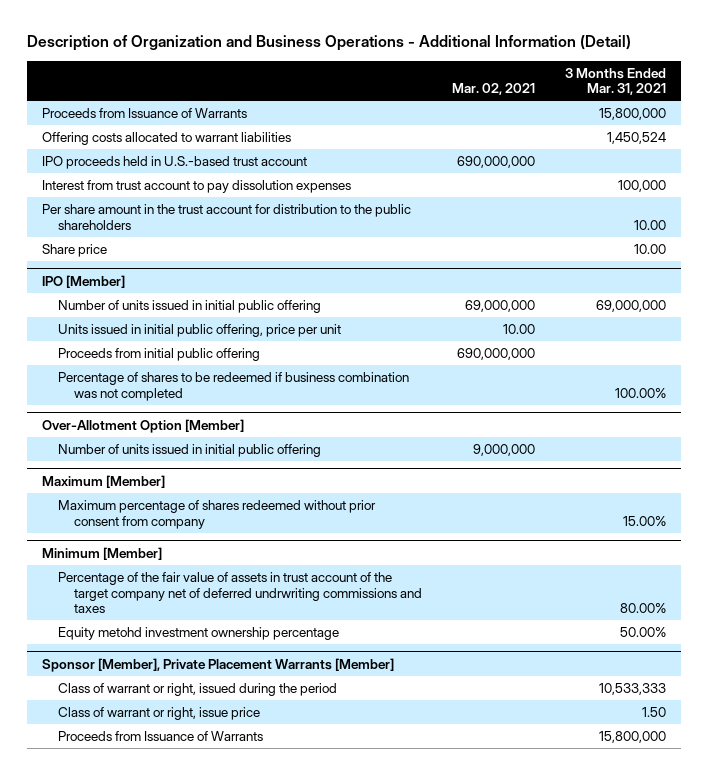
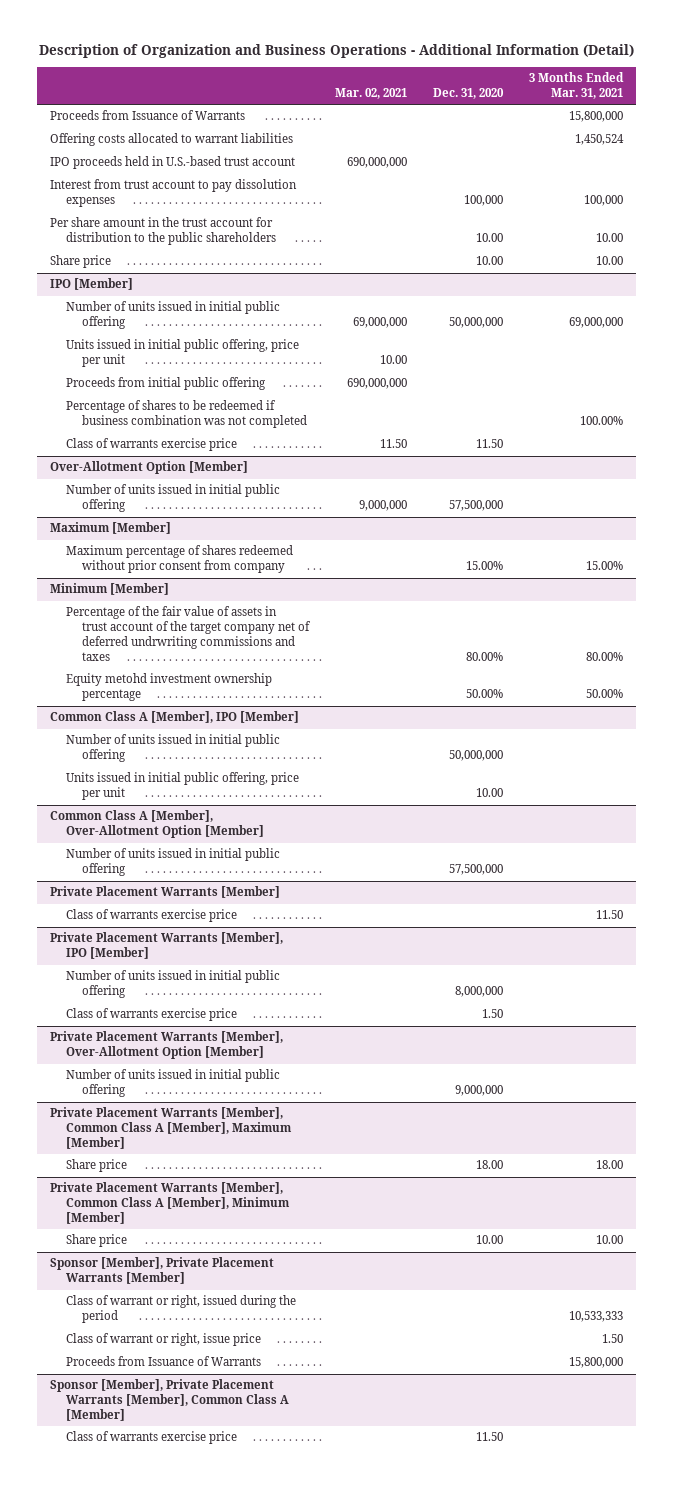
none -> [433,88,505,100] Dec. 31, 2020
none -> [66,438,238,452] Class of warrants exercise price
none -> [49,711,299,724] Common Class A [Member], IPO [Member]
none -> [66,734,281,763] Number of units issued in initial public offering
none -> [66,772,300,801] Units issued in initial public offering, price per unit
none -> [49,810,265,839] Common Class A [Member], Over-Allotment Option [Member]
none -> [66,848,281,877] Number of units issued in initial public offering
none -> [49,886,280,899] Private Placement Warrants [Member]
none -> [66,909,238,923] Class of warrants exercise price
none -> [49,932,283,960] Private Placement Warrants [Member], IPO [Member]
none -> [66,970,281,999] Number of units issued in initial public offering
none -> [66,1008,238,1022] Class of warrants exercise price
none -> [49,1031,283,1060] Private Placement Warrants [Member], Over-Allotment Option [Member]
none -> [66,1069,281,1098] Number of units issued in initial public offering
none -> [49,1107,293,1150] Private Placement Warrants [Member], Common Class A [Member], Maximum [Member]
none -> [66,1159,128,1173] Share price
none -> [49,1182,291,1225] Private Placement Warrants [Member], Common Class A [Member], Minimum [Member]
none -> [66,1234,128,1248] Share price
none -> [49,1379,290,1422] Sponsor [Member], Private Placement Warrants [Member], Common Class A [Member]
none -> [66,1431,238,1445] Class of warrants exercise price

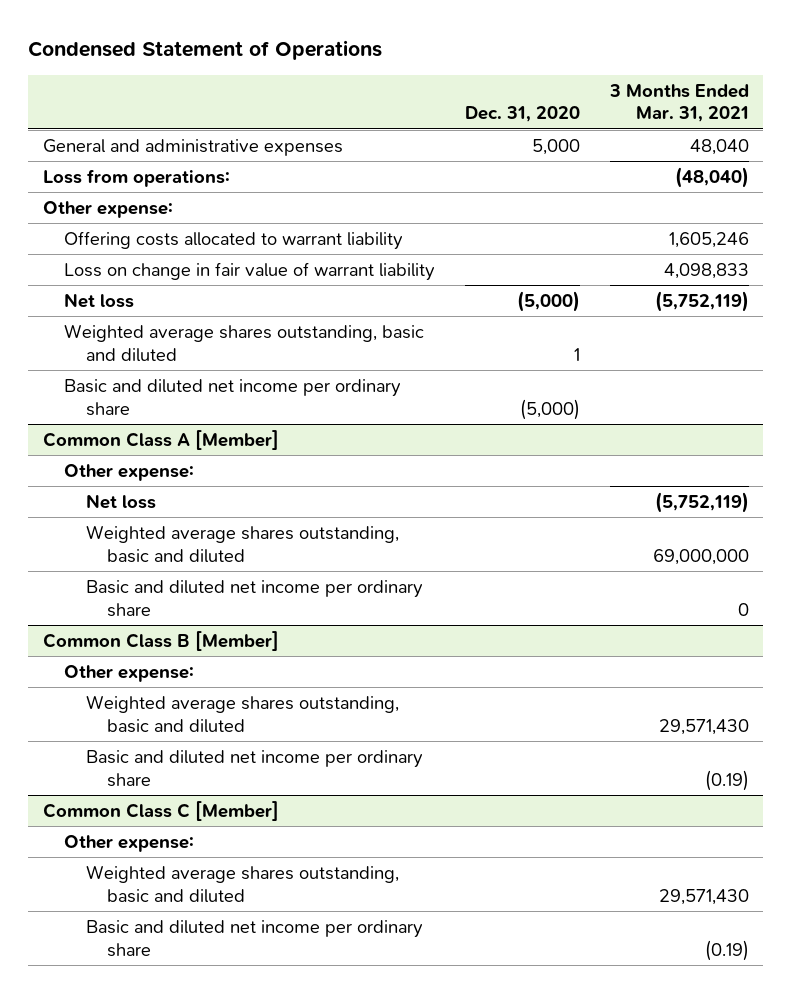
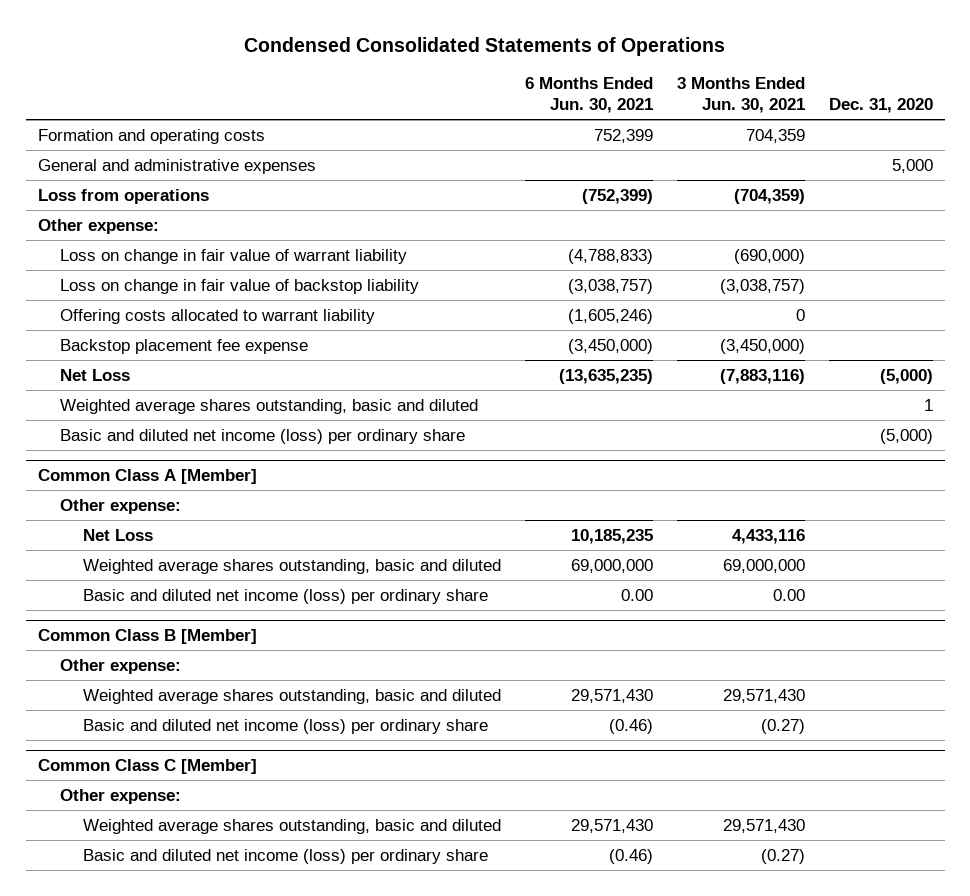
[28,40,383,61] Condensed Statement of Operations -> [244,36,726,56] Condensed Consolidated Statements of Operations
[608,83,749,123] 3 Months Ended Mar. 31, 2021 -> none
none -> [524,77,653,114] 6 Months Ended Jun. 30, 2021
none -> [676,77,805,114] 3 Months Ended Jun. 30, 2021
none -> [37,128,265,144] Formation and operating costs
[42,168,230,187] Loss from operations: -> [37,188,209,204] Loss from operations
none -> [60,278,420,294] Loss on change in fair value of backstop liability
[64,230,404,250] Offering costs allocated to warrant liability -> [60,308,376,324] Offering costs allocated to warrant liability
none -> [60,338,309,354] Backstop placement fee expense
[64,292,135,308] Net loss -> [60,368,131,381] Net Loss
[64,378,402,416] Basic and diluted net income per ordinary share -> [60,428,466,444] Basic and diluted net income (loss) per ordinary share
[85,493,156,509] Net loss -> [82,528,153,541] Net Loss
[85,579,423,617] Basic and diluted net income per ordinary share -> [82,588,488,604] Basic and diluted net income (loss) per ordinary share
[85,749,423,787] Basic and diluted net income per ordinary share -> [82,718,488,734] Basic and diluted net income (loss) per ordinary share
[85,919,423,957] Basic and diluted net income per ordinary share -> [82,848,488,864] Basic and diluted net income (loss) per ordinary share

